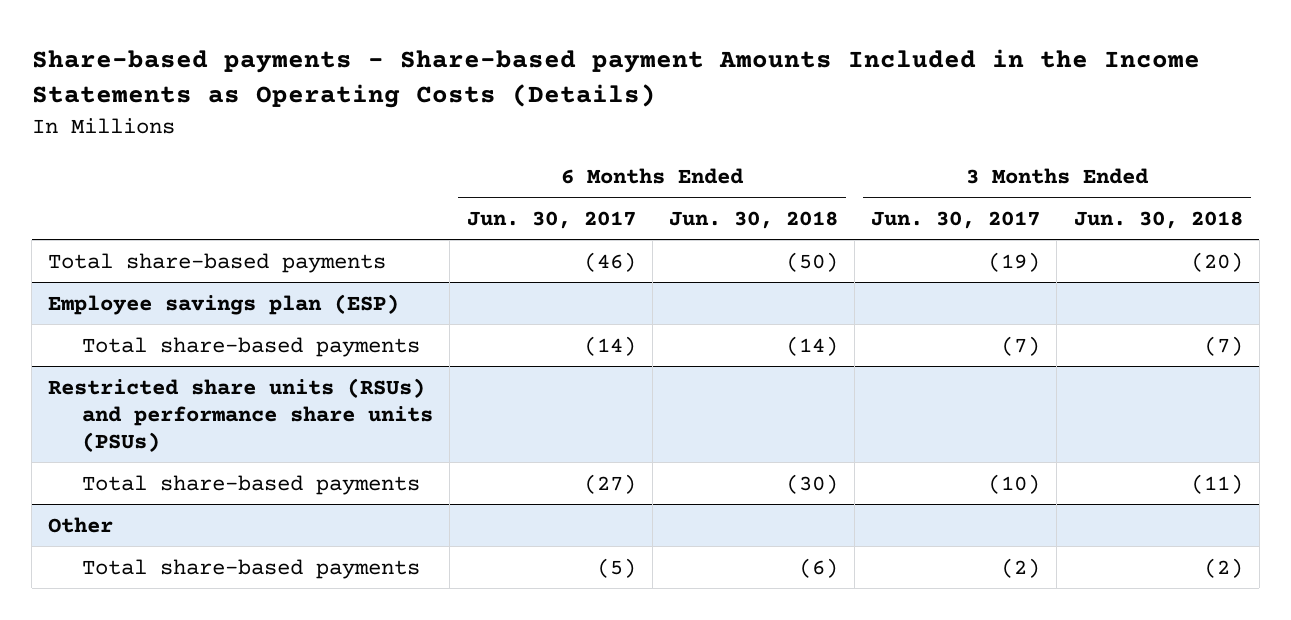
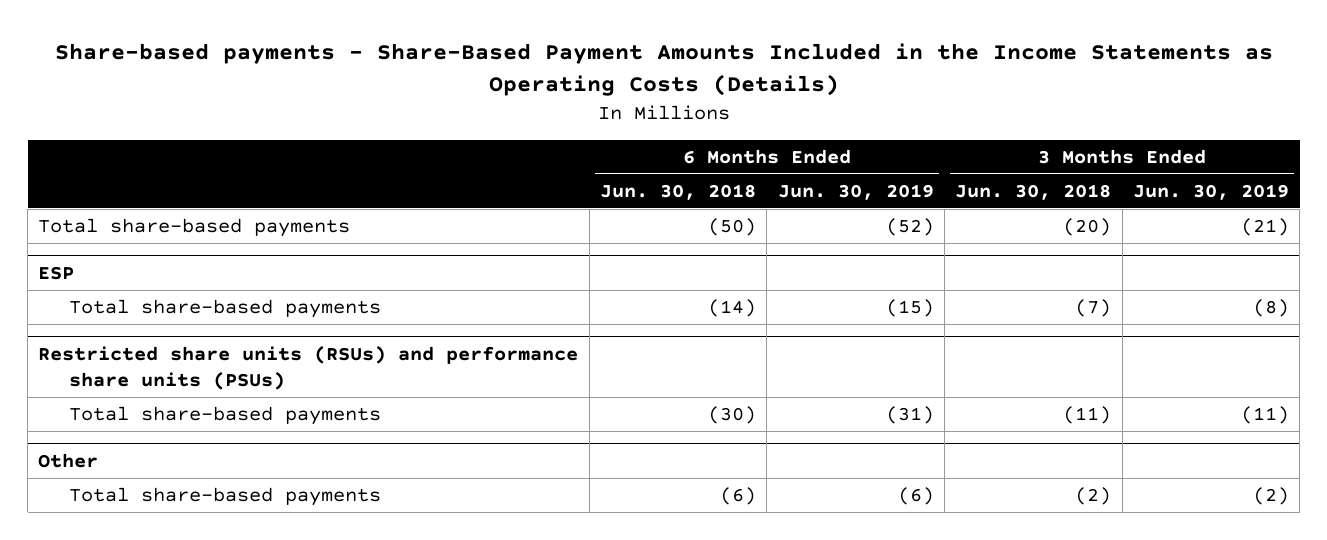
[31,48,1200,109] Share-based payments - Share-based payment Amounts Included in the Income Statements as Operating Costs (Details) -> [54,43,1273,97] Share-based payments - Share-Based Payment Amounts Included in the Income Statements as Operating Costs (Details)
[466,210,636,229] Jun. 30, 2017 -> none
[871,210,1041,229] Jun. 30, 2017 -> none
none -> [777,183,934,200] Jun. 30, 2019
none -> [1132,183,1289,200] Jun. 30, 2019
[48,293,400,315] Employee savings plan (ESP) -> [38,266,75,281] ESP

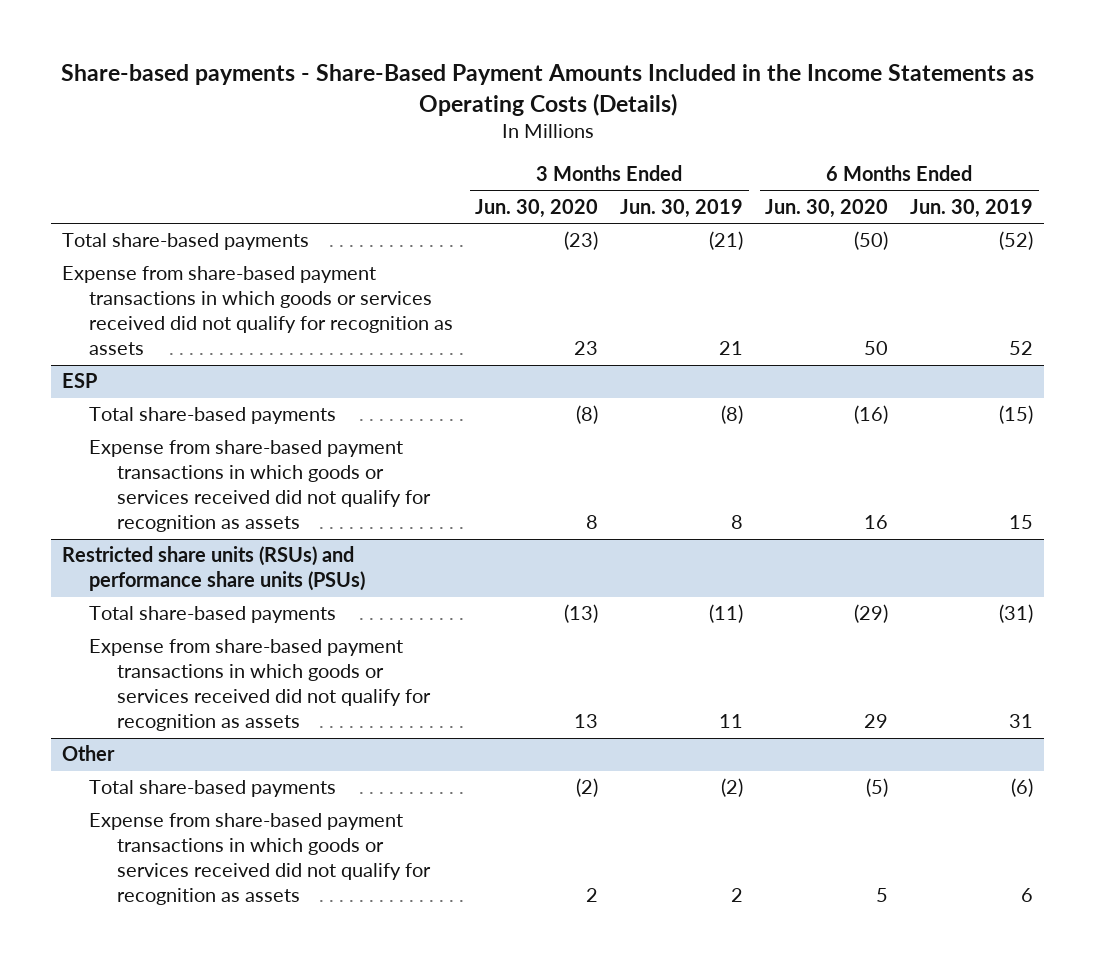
[600,183,757,200] Jun. 30, 2018 -> none
[955,183,1112,200] Jun. 30, 2018 -> none
none -> [475,199,599,219] Jun. 30, 2020
none -> [765,199,889,219] Jun. 30, 2020
none -> [61,266,454,356] Expense from share-based payment transactions in which goods or services received did not qualify for recognition as assets
none -> [89,440,431,533] Expense from share-based payment transactions in which goods or services received did not qualify for recognition as assets
none -> [89,639,431,732] Expense from share-based payment transactions in which goods or services received did not qualify for recognition as assets
none -> [89,813,431,906] Expense from share-based payment transactions in which goods or services received did not qualify for recognition as assets

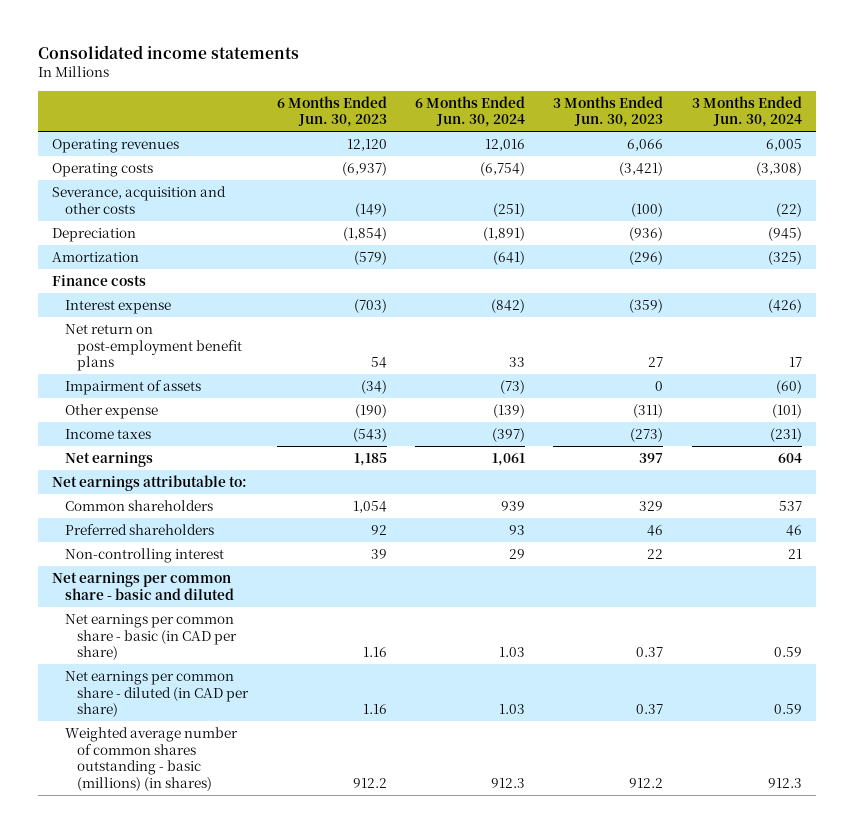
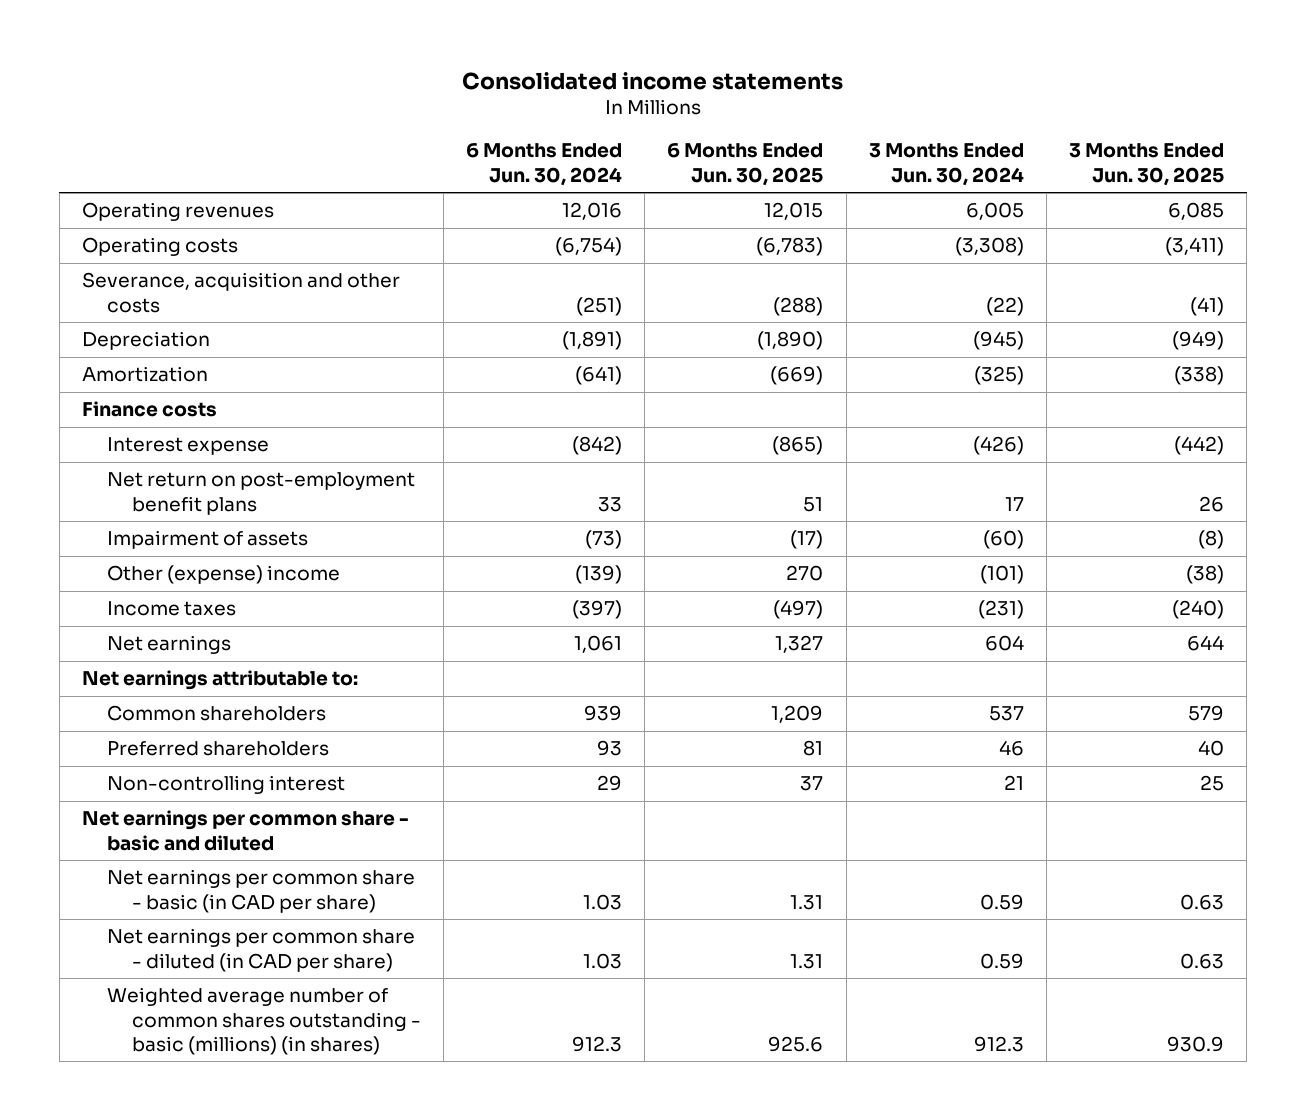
[276,95,387,128] 6 Months Ended Jun. 30, 2023 -> none
[553,95,664,128] 3 Months Ended Jun. 30, 2023 -> none
none -> [667,143,824,186] 6 Months Ended Jun. 30, 2025
none -> [1069,143,1225,186] 3 Months Ended Jun. 30, 2025
[64,404,158,420] Other expense -> [106,565,340,585] Other (expense) income

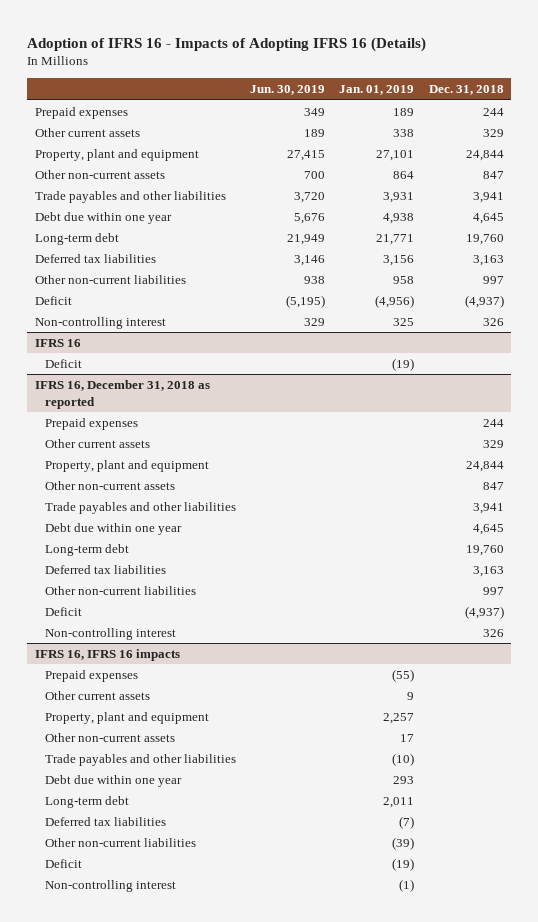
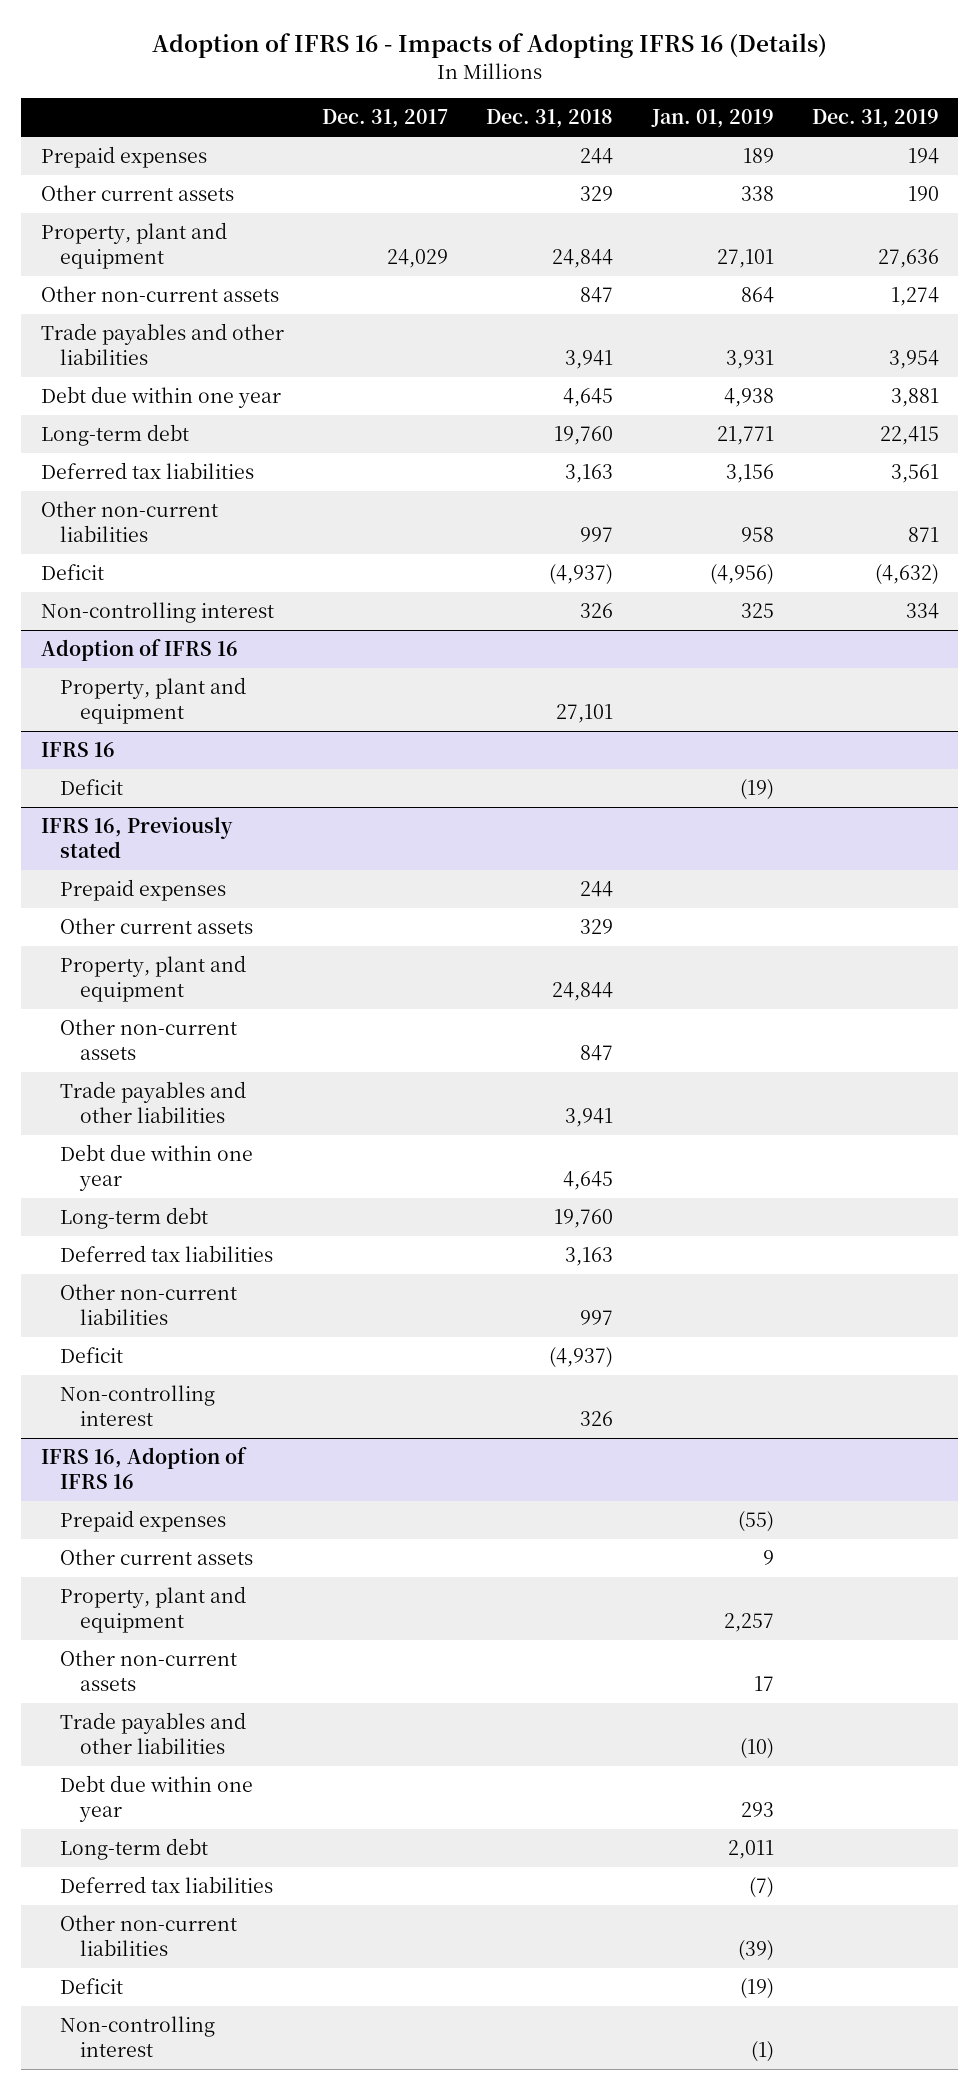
[249,85,325,96] Jun. 30, 2019 -> none
none -> [321,109,448,129] Dec. 31, 2017
none -> [811,109,939,129] Dec. 31, 2019
none -> [40,639,238,662] Adoption of IFRS 16
none -> [60,677,247,725] Property, plant and equipment
[34,379,210,409] IFRS 16, December 31, 2018 as reported -> none
none -> [40,817,233,859] IFRS 16, Previously stated
[34,648,180,661] IFRS 16, IFRS 16 impacts -> none
none -> [40,1447,247,1490] IFRS 16, Adoption of IFRS 16

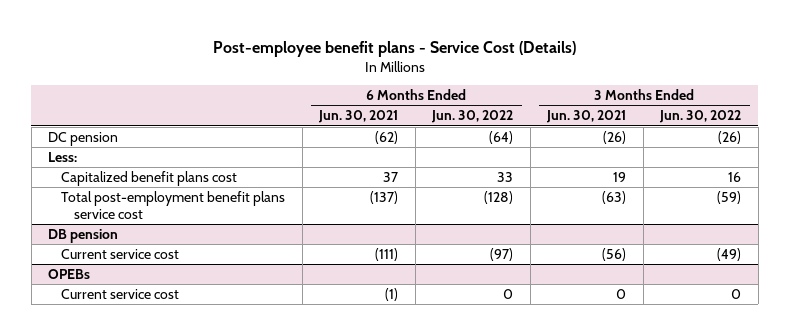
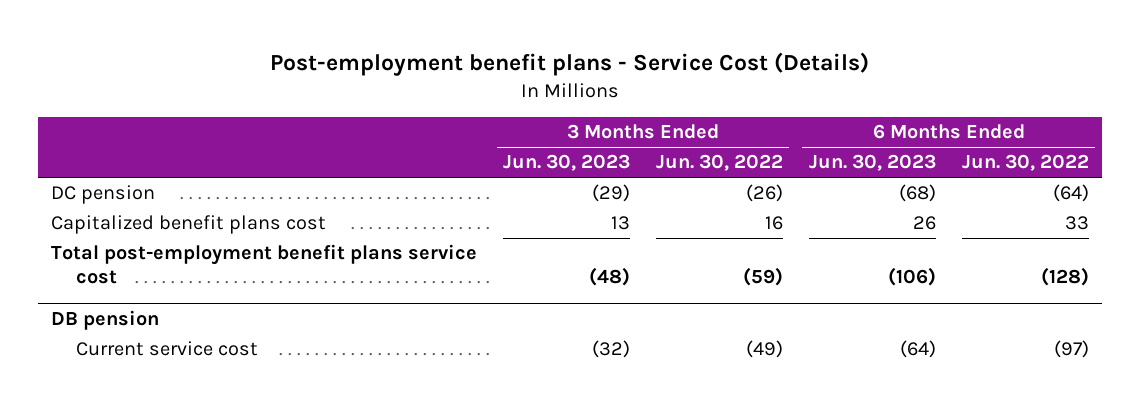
[212,40,576,57] Post-employee benefit plans - Service Cost (Details) -> [269,51,869,76] Post-employment benefit plans - Service Cost (Details)
[318,110,399,124] Jun. 30, 2021 -> none
[546,110,627,124] Jun. 30, 2021 -> none
none -> [503,154,631,172] Jun. 30, 2023
none -> [808,154,936,172] Jun. 30, 2023
[48,151,78,162] Less: -> none
[48,268,91,279] OPEBs -> none
[61,288,180,299] Current service cost -> none

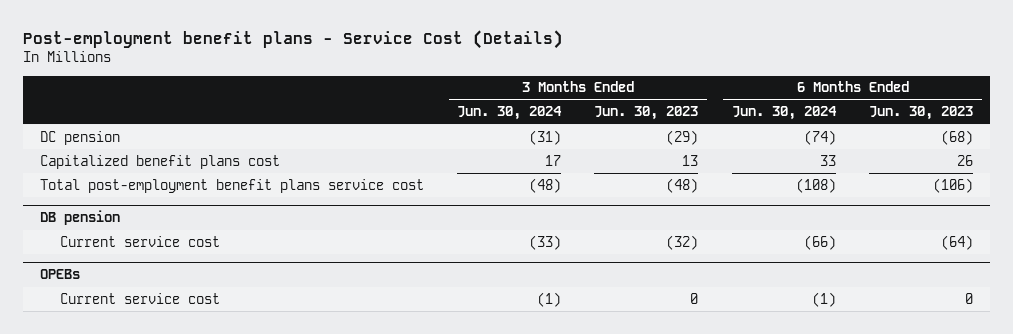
[655,154,783,172] Jun. 30, 2022 -> none
[961,154,1089,172] Jun. 30, 2022 -> none
none -> [456,106,562,121] Jun. 30, 2024
none -> [731,106,837,121] Jun. 30, 2024
none -> [39,269,80,280] OPEBs
none -> [60,292,221,304] Current service cost

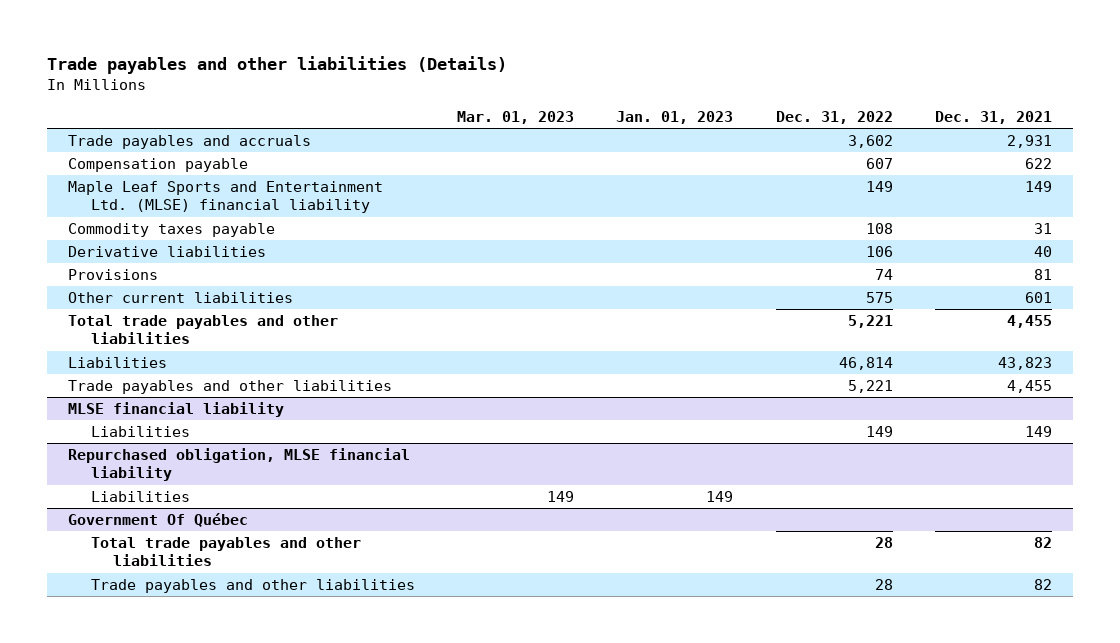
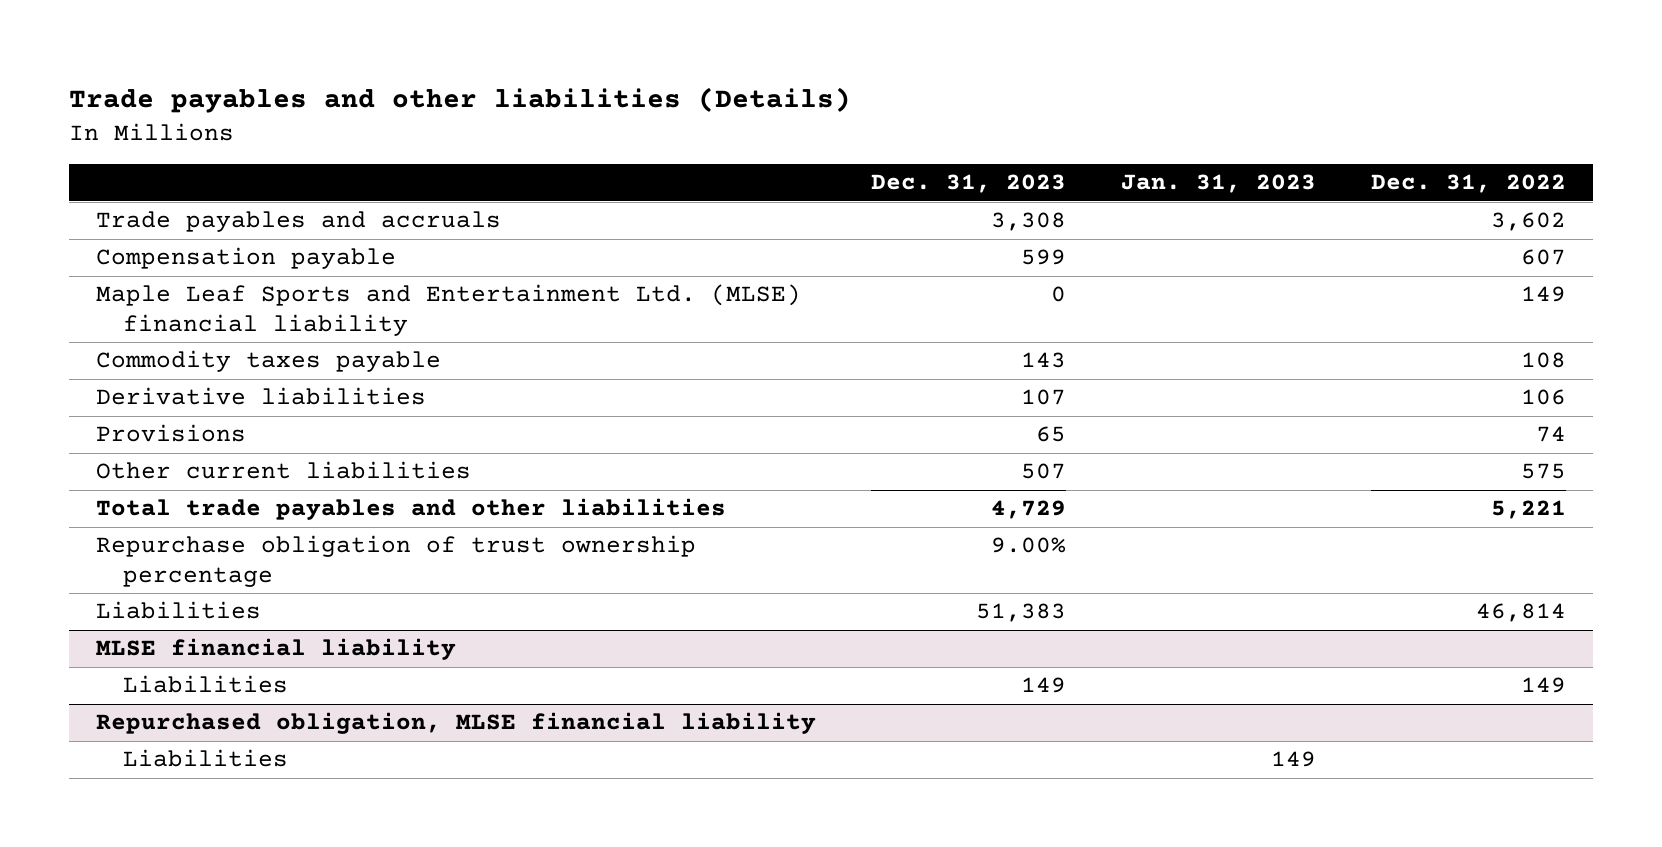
[456,110,574,124] Mar. 01, 2023 -> none
[616,110,734,124] Jan. 01, 2023 -> none
[935,110,1053,124] Dec. 31, 2021 -> none
none -> [871,174,1067,194] Dec. 31, 2023
none -> [1120,174,1316,194] Jan. 31, 2023
none -> [96,535,697,588] Repurchase obligation of trust ownership percentage
[68,380,393,395] Trade payables and other liabilities -> none
[68,513,249,528] Government Of Québec -> none
[90,537,361,567] Total trade payables and other liabilities -> none
[90,579,415,594] Trade payables and other liabilities -> none

